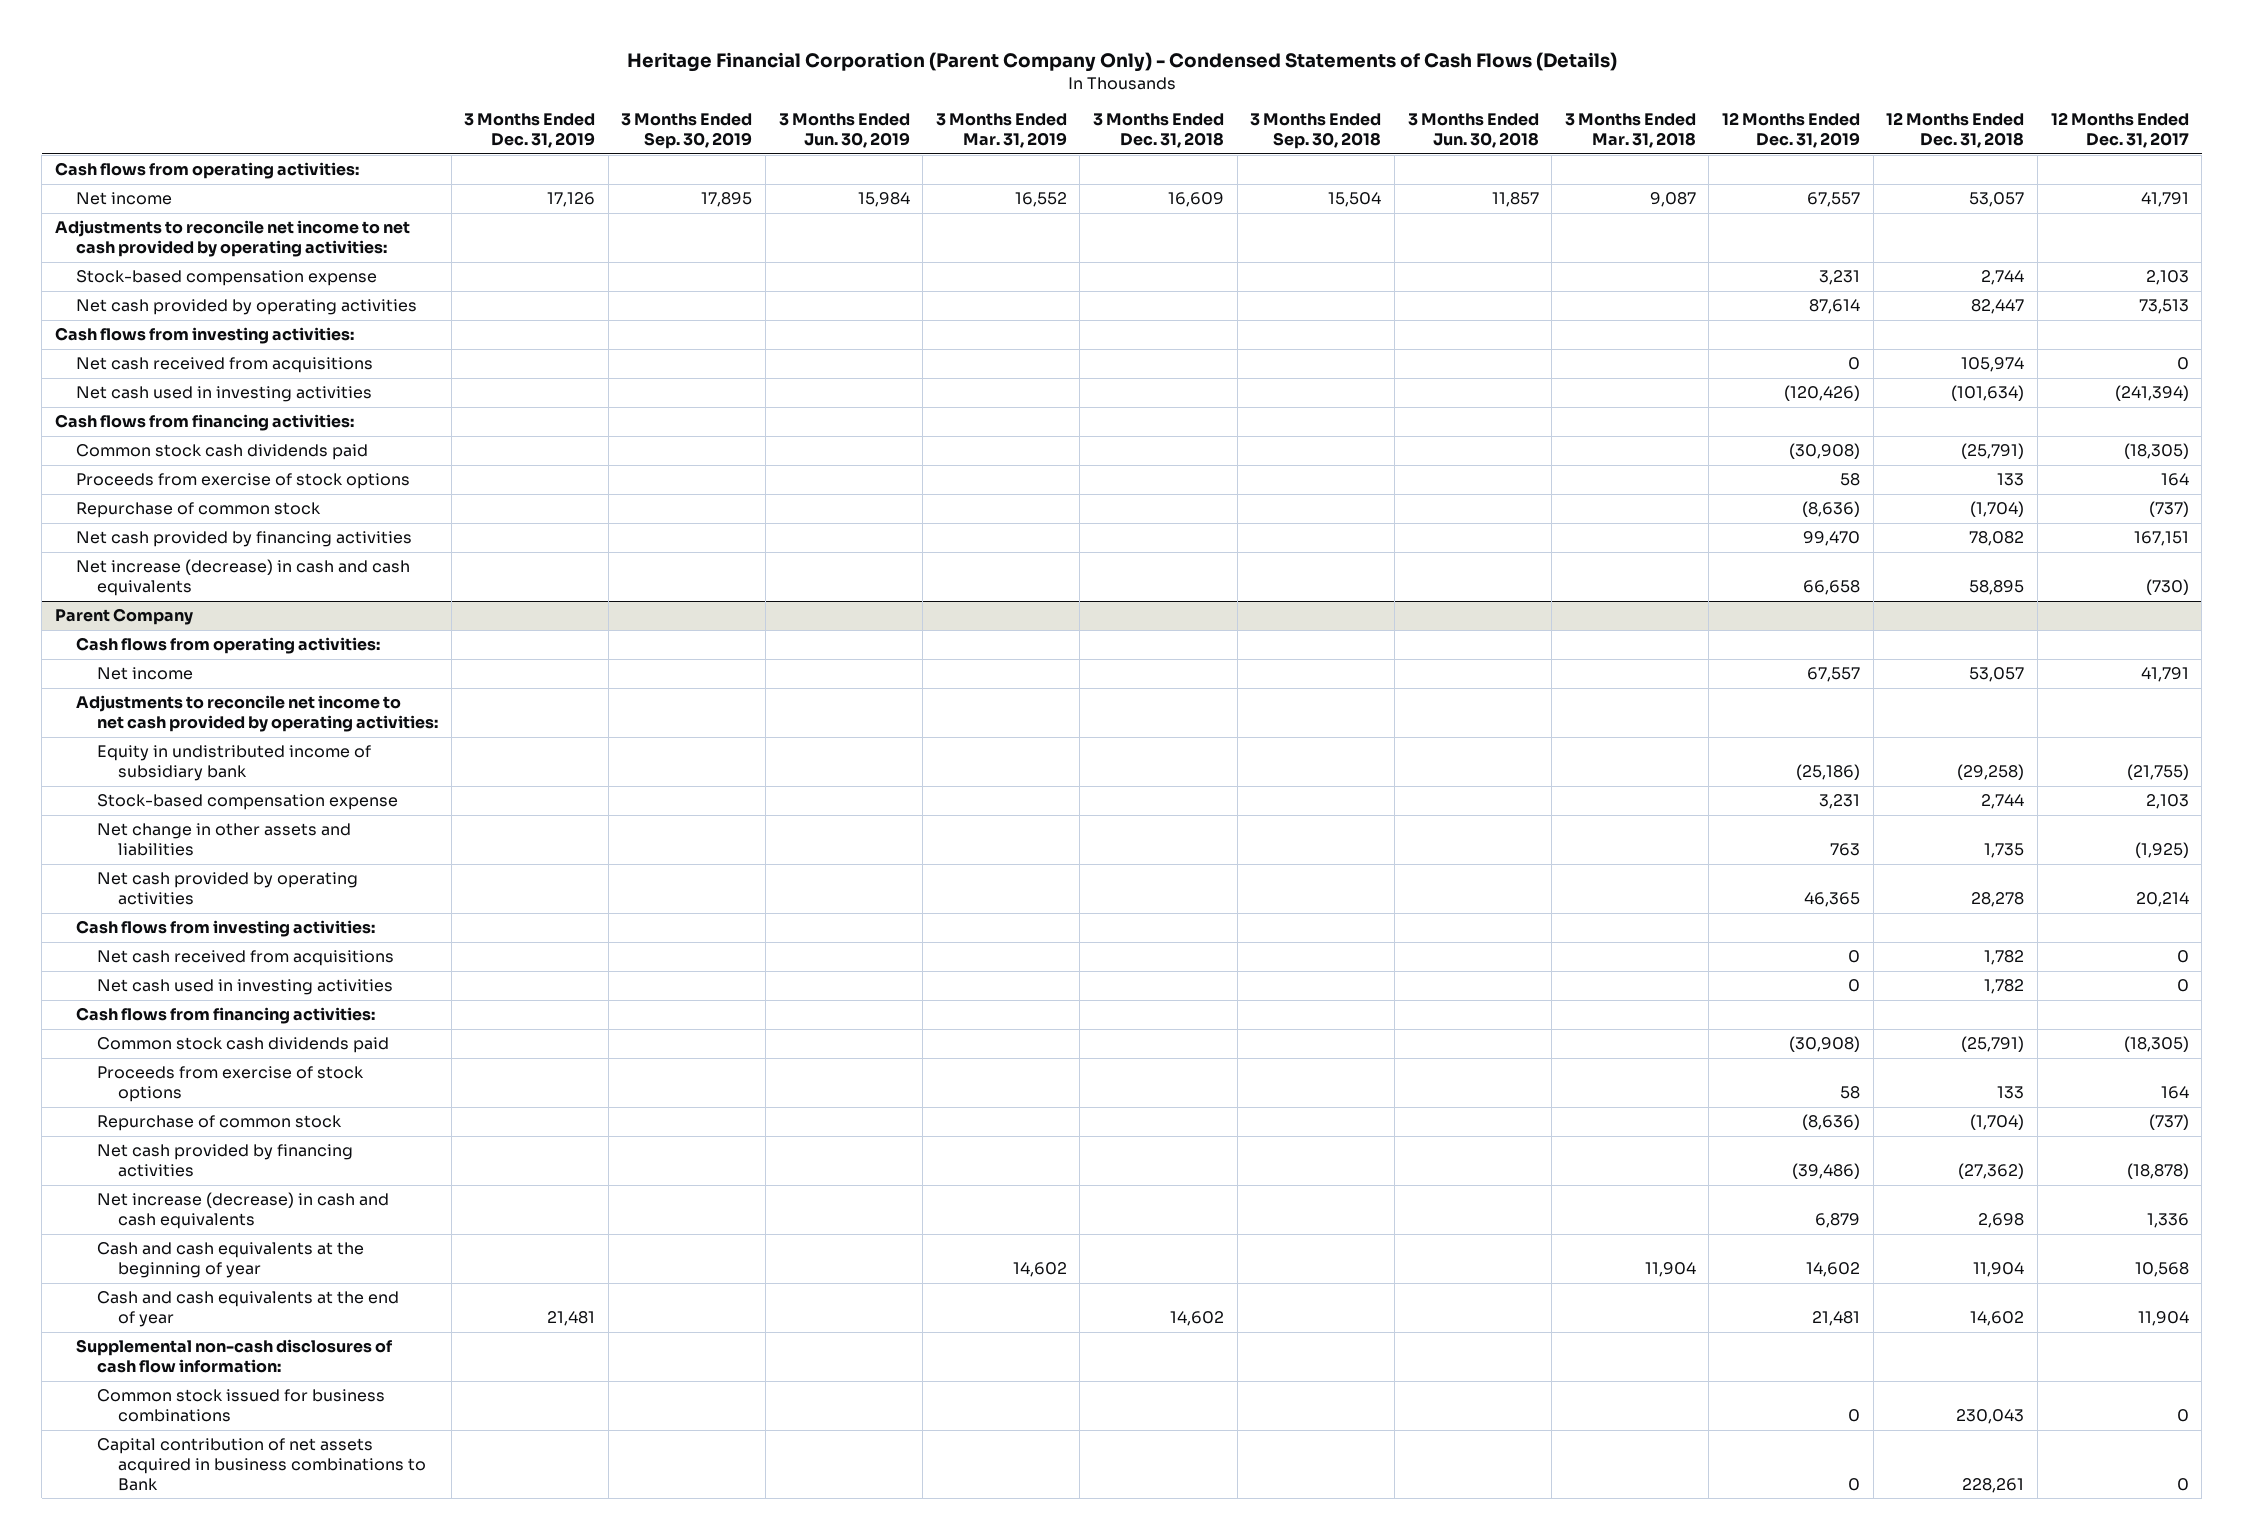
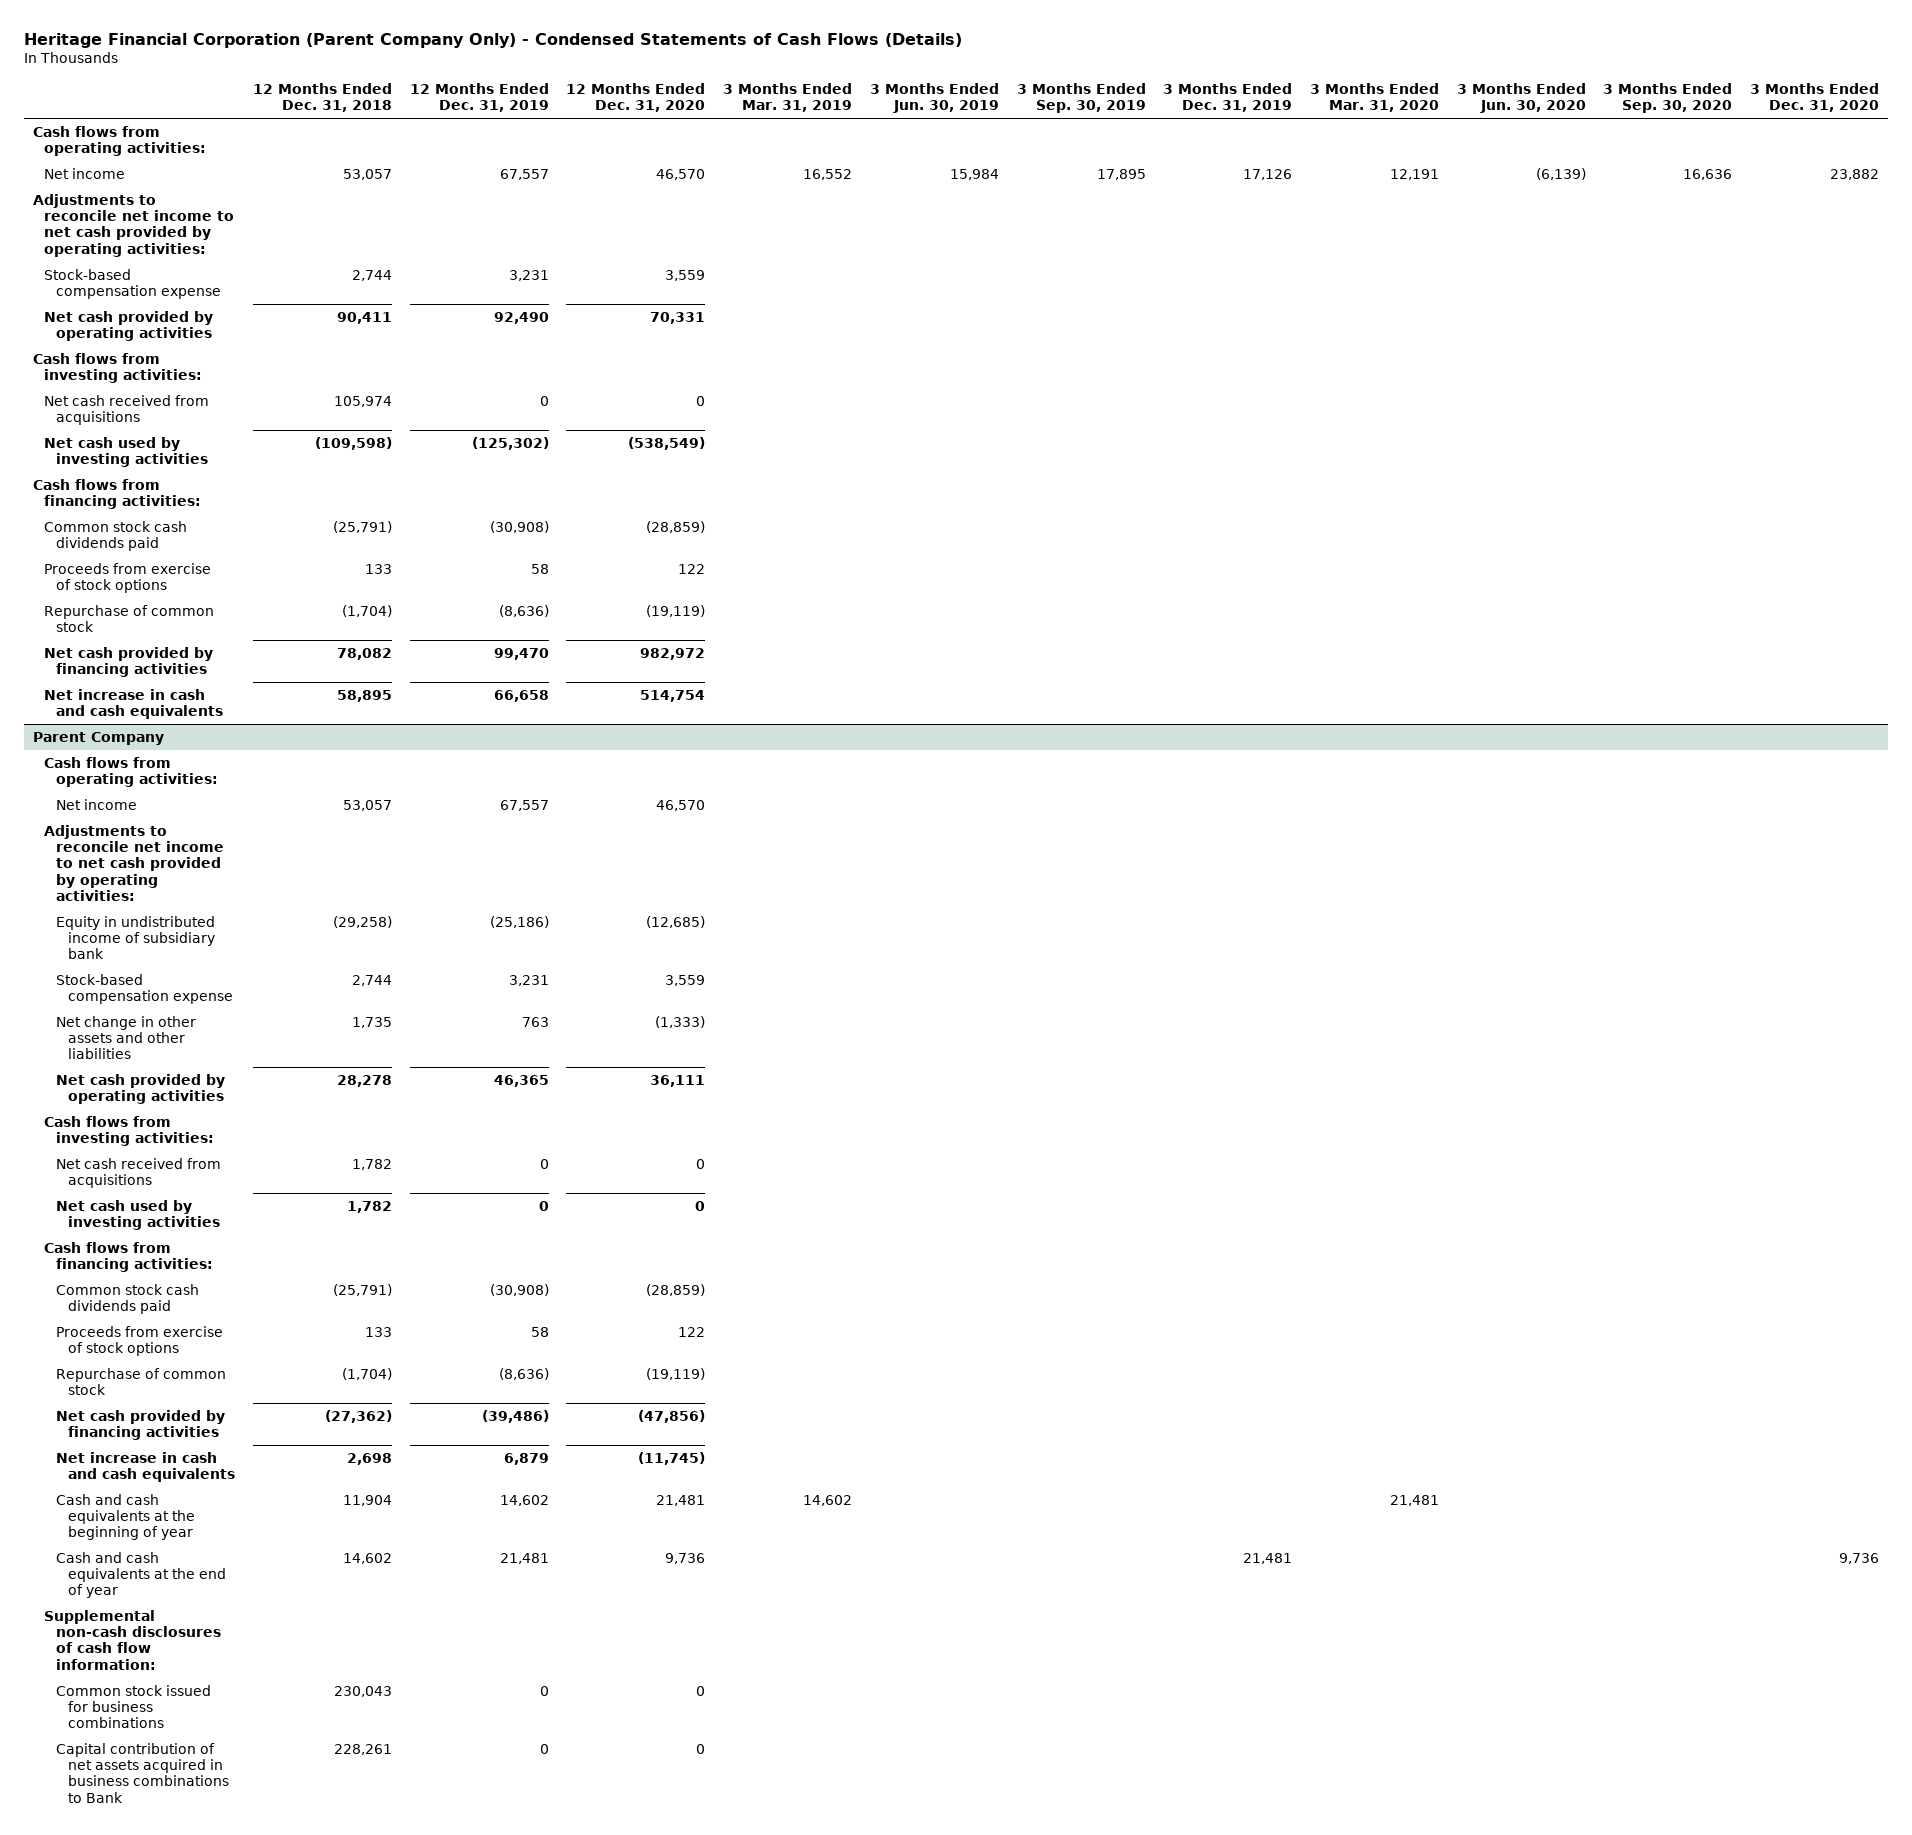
[1093,113,1225,149] 3 Months Ended Dec. 31, 2018 -> none
[1250,113,1382,150] 3 Months Ended Sep. 30, 2018 -> none
[1407,113,1539,149] 3 Months Ended Jun. 30, 2018 -> none
[1564,113,1696,149] 3 Months Ended Mar. 31, 2018 -> none
[2050,112,2189,149] 12 Months Ended Dec. 31, 2017 -> none
none -> [566,83,706,113] 12 Months Ended Dec. 31, 2020
none -> [1309,83,1439,113] 3 Months Ended Mar. 31, 2020
none -> [1456,83,1586,114] 3 Months Ended Jun. 30, 2020
none -> [1603,83,1733,114] 3 Months Ended Sep. 30, 2020
none -> [1750,83,1880,113] 3 Months Ended Dec. 31, 2020
[1809,299,1861,315] 87,614 -> [493,311,549,324] 92,490
[1971,299,2025,315] 82,447 -> [336,311,392,324] 90,411
[75,386,372,403] Net cash used in investing activities -> [44,436,209,468] Net cash used by investing activities
[1784,385,1861,402] (120,426) -> [471,436,549,450] (125,302)
[1951,385,2025,402] (101,634) -> [314,436,392,450] (109,598)
[75,559,410,597] Net increase (decrease) in cash and cash equivalents -> [44,688,224,720] Net increase in cash and cash equivalents
[96,823,351,857] Net change in other assets and liabilities -> [56,1015,197,1060] Net change in other assets and other liabilities
[96,979,393,996] Net cash used in investing activities -> [56,1199,221,1231] Net cash used by investing activities
[96,1192,389,1230] Net increase (decrease) in cash and cash equivalents -> [56,1451,236,1483] Net increase in cash and cash equivalents

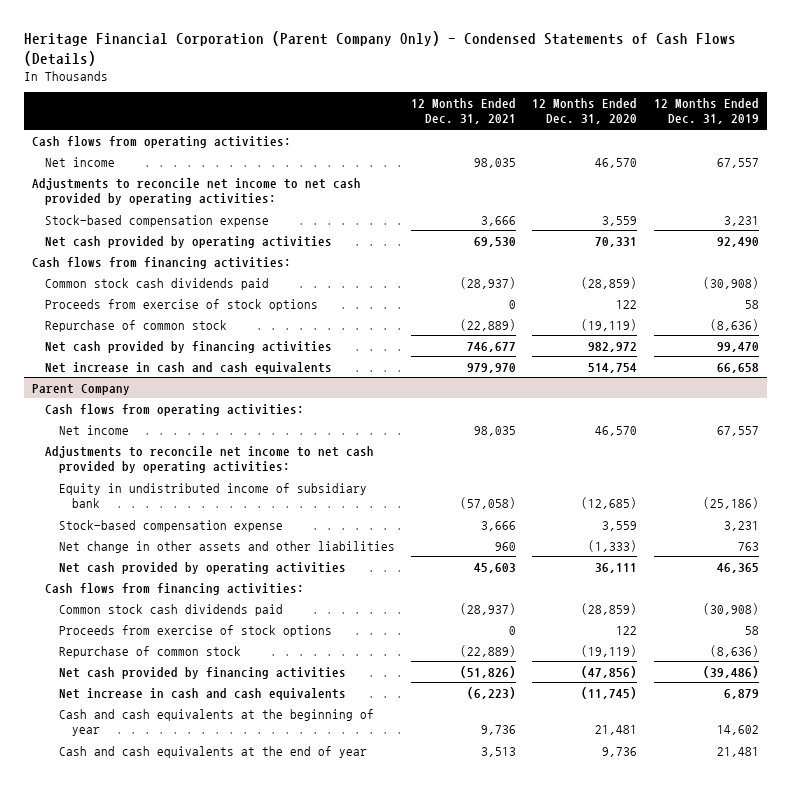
[252,83,392,113] 12 Months Ended Dec. 31, 2018 -> none
[723,83,853,113] 3 Months Ended Mar. 31, 2019 -> none
[869,83,999,114] 3 Months Ended Jun. 30, 2019 -> none
[1016,83,1146,114] 3 Months Ended Sep. 30, 2019 -> none
[1163,83,1293,113] 3 Months Ended Dec. 31, 2019 -> none
[1309,83,1439,113] 3 Months Ended Mar. 31, 2020 -> none
[1456,83,1586,114] 3 Months Ended Jun. 30, 2020 -> none
[1603,83,1733,114] 3 Months Ended Sep. 30, 2020 -> none
[1750,83,1880,113] 3 Months Ended Dec. 31, 2020 -> none
none -> [411,97,517,125] 12 Months Ended Dec. 31, 2021
[32,352,203,384] Cash flows from investing activities: -> none
[44,394,210,426] Net cash received from acquisitions -> none
[44,436,209,468] Net cash used by investing activities -> none
[44,1115,215,1147] Cash flows from investing activities: -> none
[56,1157,222,1189] Net cash received from acquisitions -> none
[56,1199,221,1231] Net cash used by investing activities -> none
[44,1609,222,1670] Supplemental non-cash disclosures of cash flow information: -> none
[56,1684,212,1729] Common stock issued for business combinations -> none
[56,1742,230,1803] Capital contribution of net assets acquired in business combinations to Bank -> none

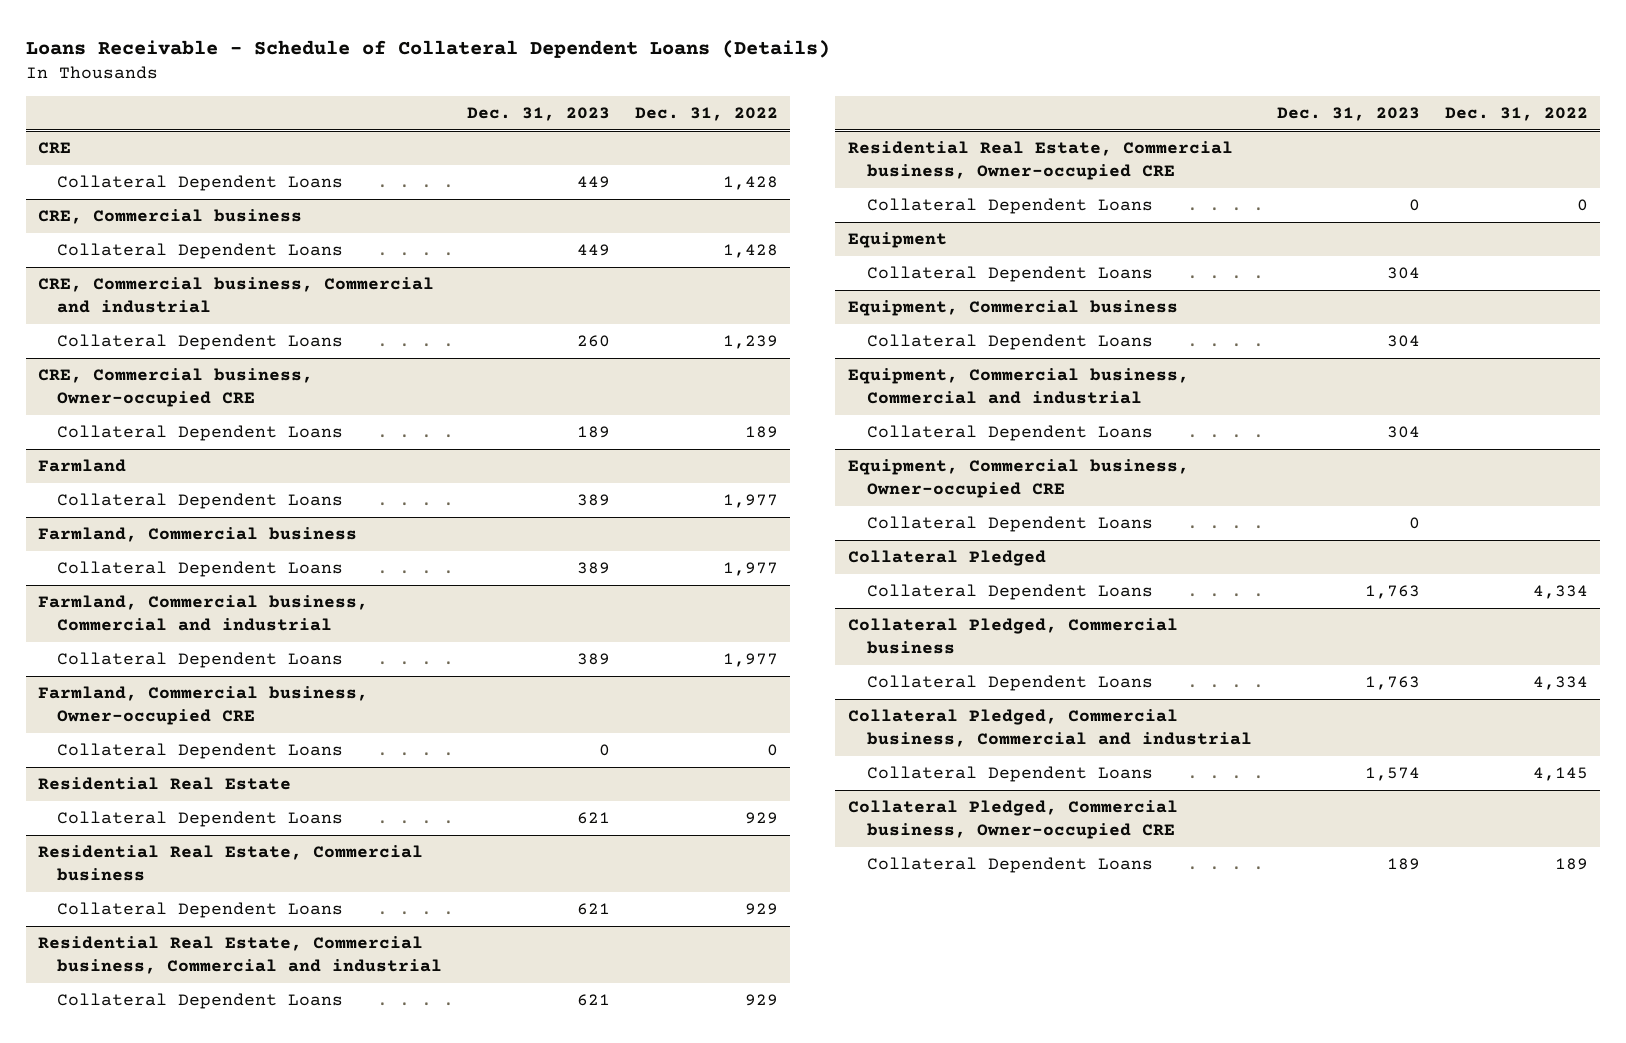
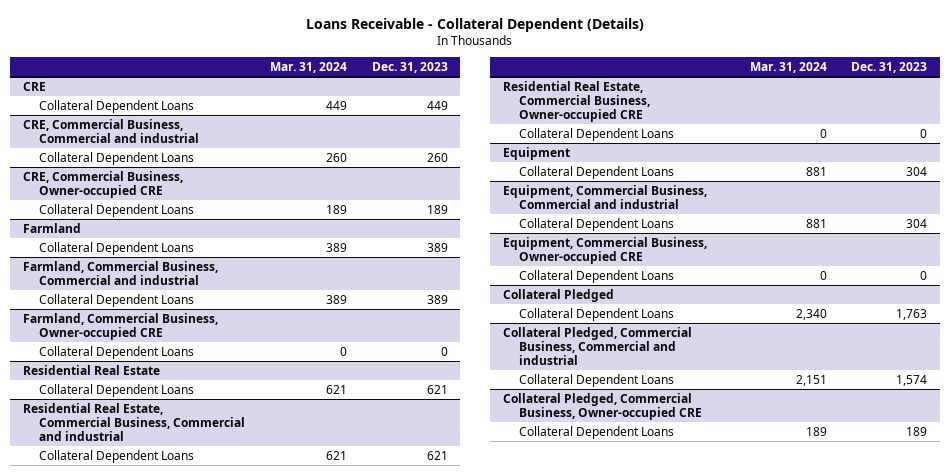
[25,39,830,58] Loans Receivable - Schedule of Collateral Dependent Loans (Details) -> [306,17,645,32] Loans Receivable - Collateral Dependent (Details)
[634,107,778,122] Dec. 31, 2022 -> none
none -> [269,62,347,74] Mar. 31, 2024
[38,209,303,225] CRE, Commercial business -> none
[57,243,344,260] Collateral Dependent Loans -> none
[38,277,435,314] CRE, Commercial business, Commercial and industrial -> [22,118,199,143] CRE, Commercial Business, Commercial and industrial
[38,368,314,408] CRE, Commercial business, Owner-occupied CRE -> [22,170,183,198] CRE, Commercial Business, Owner-occupied CRE
[38,527,358,543] Farmland, Commercial business -> none
[57,561,344,578] Collateral Dependent Loans -> none
[38,595,369,632] Farmland, Commercial business, Commercial and industrial -> [22,260,218,285] Farmland, Commercial Business, Commercial and industrial
[38,686,369,726] Farmland, Commercial business, Owner-occupied CRE -> [22,312,218,340] Farmland, Commercial Business, Owner-occupied CRE
[38,845,424,882] Residential Real Estate, Commercial business -> none
[57,902,344,919] Collateral Dependent Loans -> none
[38,936,443,975] Residential Real Estate, Commercial business, Commercial and industrial -> [22,402,245,441] Residential Real Estate, Commercial Business, Commercial and industrial
[847,141,1233,181] Residential Real Estate, Commercial business, Owner-occupied CRE -> [502,80,650,122] Residential Real Estate, Commercial Business, Owner-occupied CRE
[847,300,1178,317] Equipment, Commercial business -> none
[866,334,1153,351] Collateral Dependent Loans -> none
[847,368,1189,405] Equipment, Commercial business, Commercial and industrial -> [502,184,707,209] Equipment, Commercial Business, Commercial and industrial
[847,459,1189,499] Equipment, Commercial business, Owner-occupied CRE -> [502,236,707,264] Equipment, Commercial Business, Owner-occupied CRE
[847,618,1178,655] Collateral Pledged, Commercial business -> none
[866,675,1153,692] Collateral Dependent Loans -> none
[847,709,1252,748] Collateral Pledged, Commercial business, Commercial and industrial -> [502,326,692,365] Collateral Pledged, Commercial Business, Commercial and industrial
[847,800,1178,840] Collateral Pledged, Commercial business, Owner-occupied CRE -> [502,392,702,420] Collateral Pledged, Commercial Business, Owner-occupied CRE

